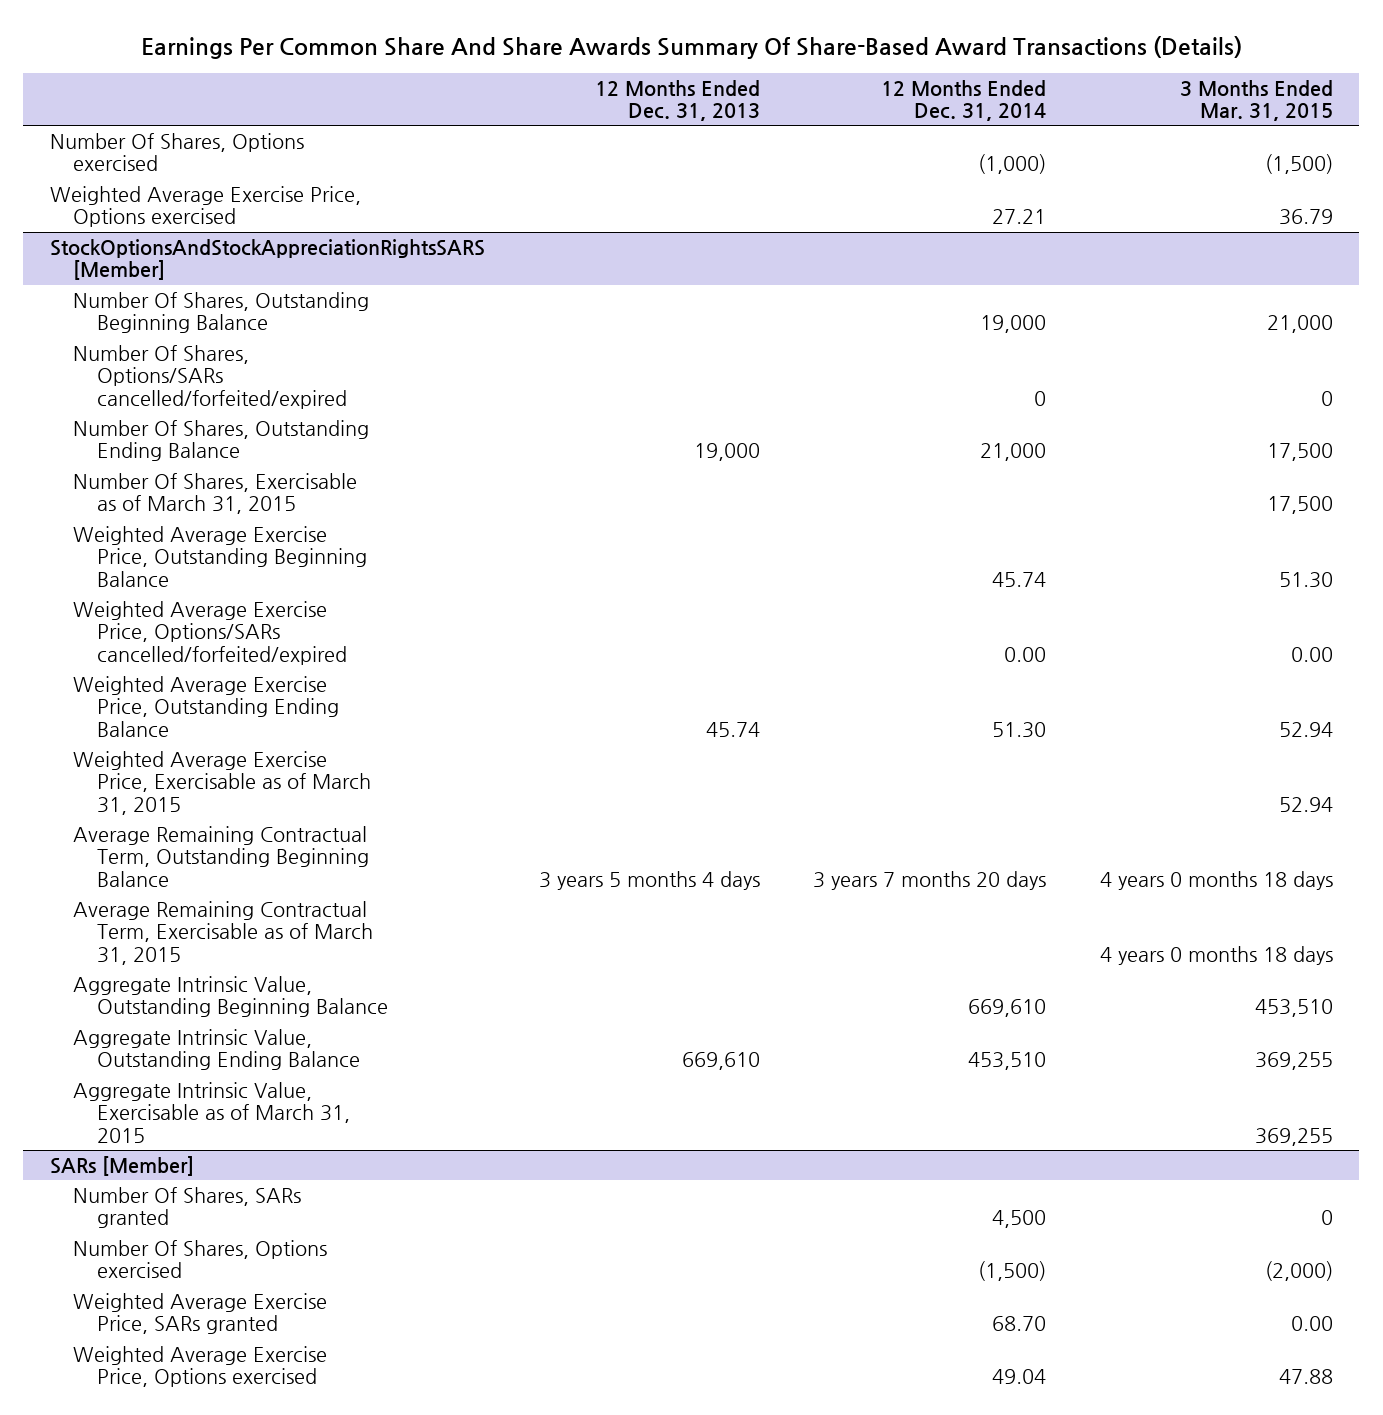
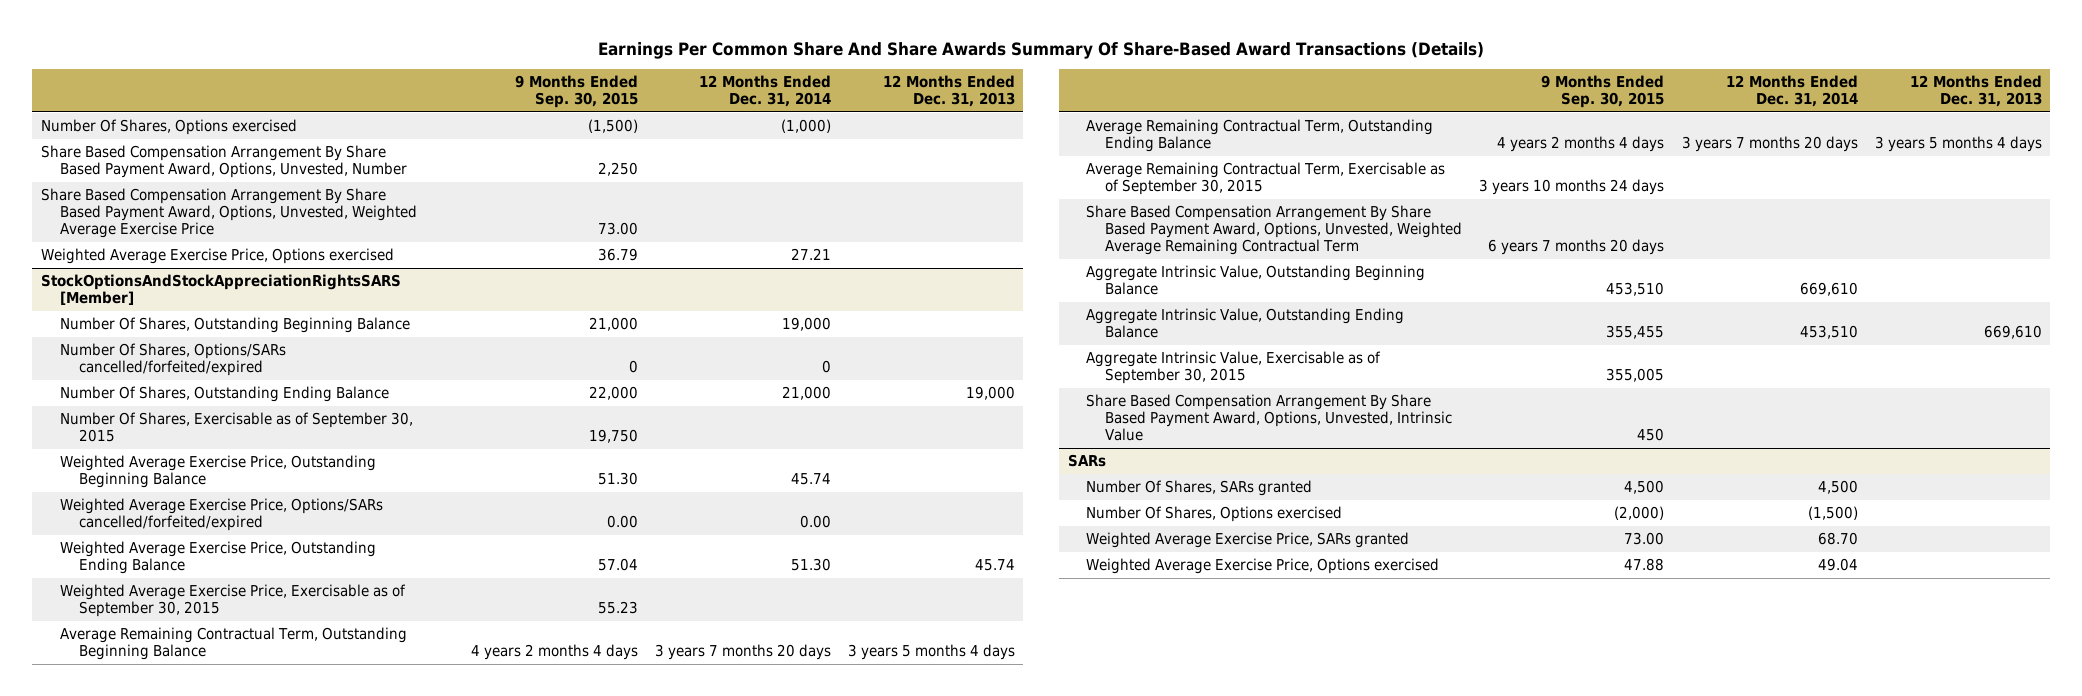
[1179,79,1333,122] 3 Months Ended Mar. 31, 2015 -> none
none -> [514,75,638,109] 9 Months Ended Sep. 30, 2015
none -> [40,145,407,179] Share Based Compensation Arrangement By Share Based Payment Award, Options, Unvested, Number
none -> [40,188,417,239] Share Based Compensation Arrangement By Share Based Payment Award, Options, Unvested, Weighted Average Exercise Price
[73,472,358,515] Number Of Shares, Exercisable as of March 31, 2015 -> [59,412,413,443] Number Of Shares, Exercisable as of September 30, 2015
[73,750,371,816] Weighted Average Exercise Price, Exercisable as of March 31, 2015 -> [59,584,406,618] Weighted Average Exercise Price, Exercisable as of September 30, 2015
none -> [1086,119,1434,153] Average Remaining Contractual Term, Outstanding Ending Balance
[73,900,373,966] Average Remaining Contractual Term, Exercisable as of March 31, 2015 -> [1086,162,1446,196] Average Remaining Contractual Term, Exercisable as of September 30, 2015
none -> [1086,205,1463,256] Share Based Compensation Arrangement By Share Based Payment Award, Options, Unvested, Weighted Average Remaining Contractual Term
[73,1081,350,1144] Aggregate Intrinsic Value, Exercisable as of March 31, 2015 -> [1086,351,1382,385] Aggregate Intrinsic Value, Exercisable as of September 30, 2015
none -> [1086,394,1453,442] Share Based Compensation Arrangement By Share Based Payment Award, Options, Unvested, Intrinsic Value
[50,1155,195,1176] SARs [Member] -> [1067,454,1106,468] SARs

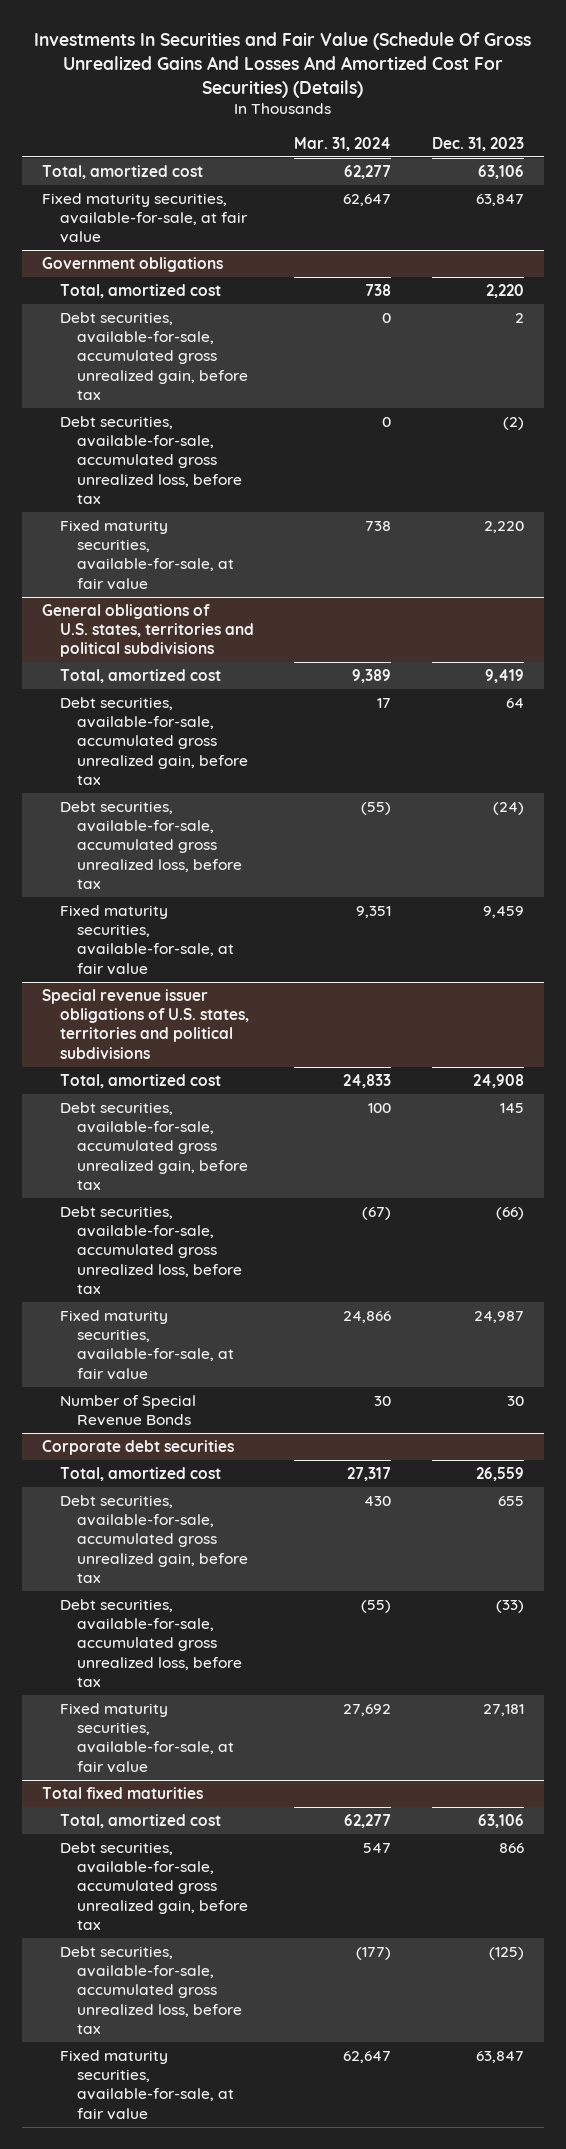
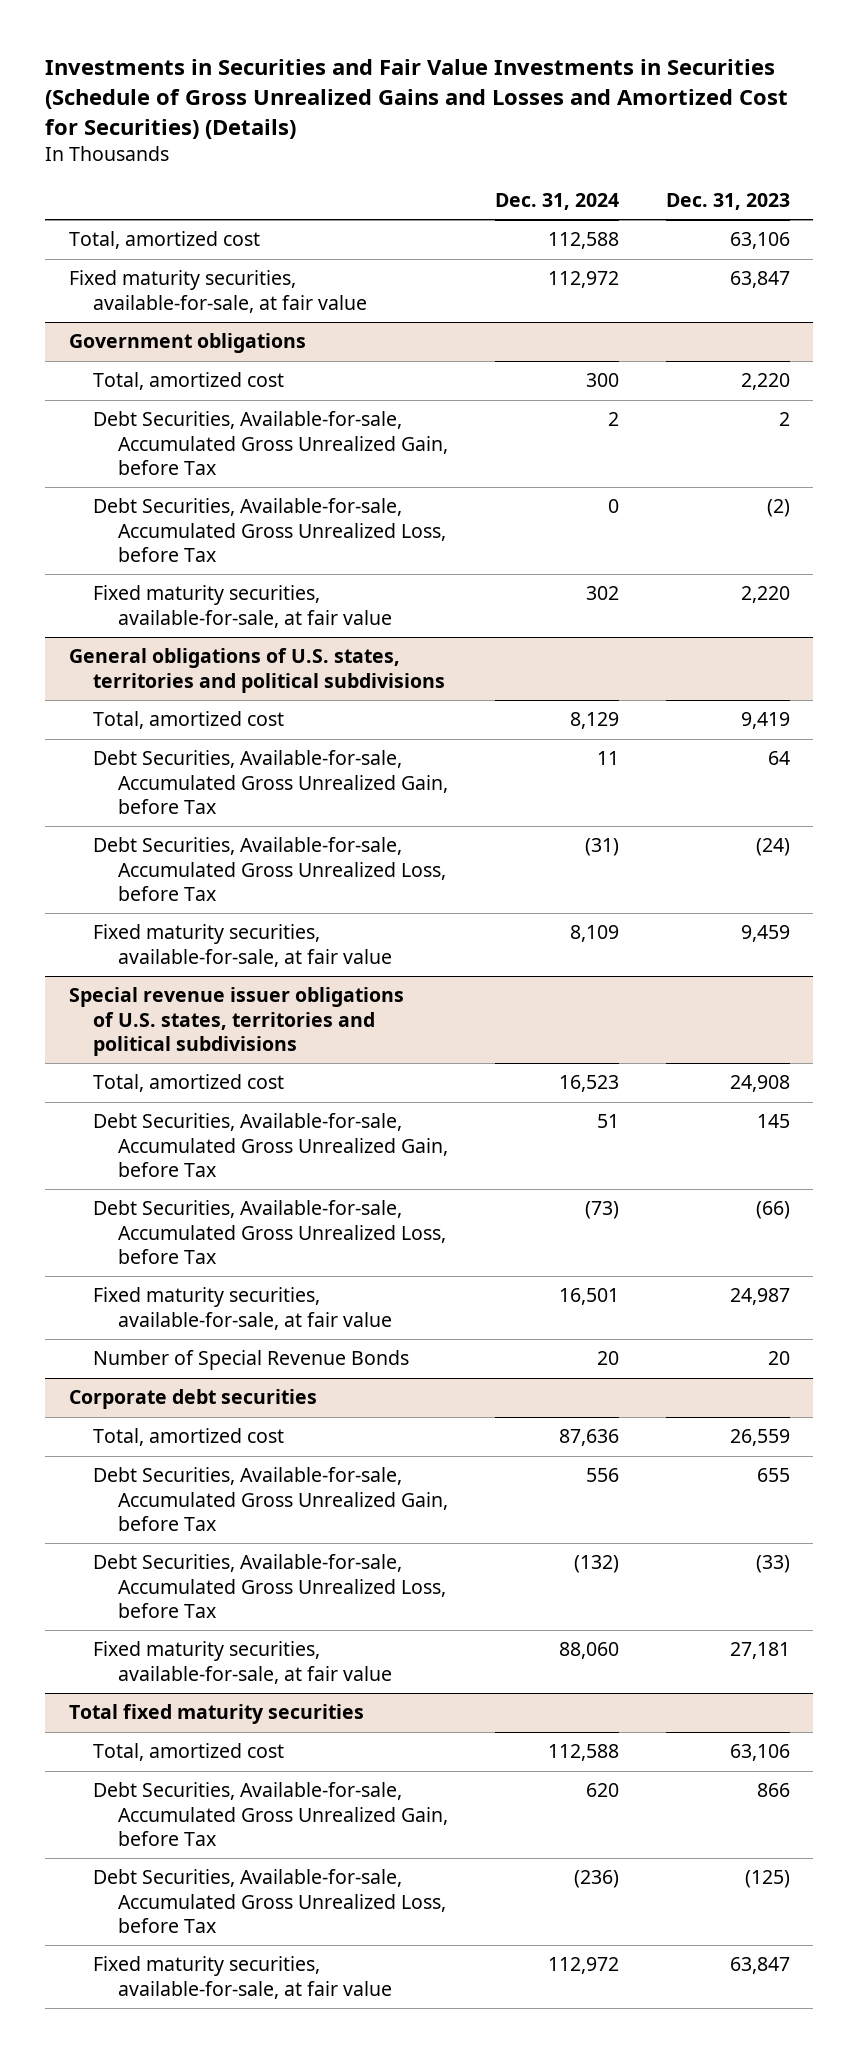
[33,31,531,98] Investments In Securities and Fair Value (Schedule Of Gross Unrealized Gains And Losses And Amortized Cost For Securities) (Details) -> [45,59,789,140] Investments in Securities and Fair Value Investments in Securities (Schedule of Gross Unrealized Gains and Losses and Amortized Cost for Securities) (Details)
[294,136,392,151] Mar. 31, 2024 -> none
none -> [494,192,619,210] Dec. 31, 2024
[59,311,248,400] Debt securities, available-for-sale, accumulated gross unrealized gain, before tax -> [93,411,448,476] Debt Securities, Available-for-sale, Accumulated Gross Unrealized Gain, before Tax
[59,415,242,504] Debt securities, available-for-sale, accumulated gross unrealized loss, before tax -> [93,498,446,563] Debt Securities, Available-for-sale, Accumulated Gross Unrealized Loss, before Tax
[59,696,248,785] Debt securities, available-for-sale, accumulated gross unrealized gain, before tax -> [93,750,448,815] Debt Securities, Available-for-sale, Accumulated Gross Unrealized Gain, before Tax
[59,800,242,889] Debt securities, available-for-sale, accumulated gross unrealized loss, before tax -> [93,837,446,902] Debt Securities, Available-for-sale, Accumulated Gross Unrealized Loss, before Tax
[59,1101,248,1190] Debt securities, available-for-sale, accumulated gross unrealized gain, before tax -> [93,1113,448,1178] Debt Securities, Available-for-sale, Accumulated Gross Unrealized Gain, before Tax
[59,1205,242,1294] Debt securities, available-for-sale, accumulated gross unrealized loss, before tax -> [93,1200,446,1265] Debt Securities, Available-for-sale, Accumulated Gross Unrealized Loss, before Tax
[506,1395,524,1406] 30 -> [767,1351,790,1366] 20
[59,1494,248,1583] Debt securities, available-for-sale, accumulated gross unrealized gain, before tax -> [93,1467,448,1532] Debt Securities, Available-for-sale, Accumulated Gross Unrealized Gain, before Tax
[59,1598,242,1687] Debt securities, available-for-sale, accumulated gross unrealized loss, before tax -> [93,1554,446,1619] Debt Securities, Available-for-sale, Accumulated Gross Unrealized Loss, before Tax
[42,1786,204,1799] Total fixed maturities -> [68,1704,364,1725] Total fixed maturity securities
[59,1841,248,1930] Debt securities, available-for-sale, accumulated gross unrealized gain, before tax -> [93,1782,448,1847] Debt Securities, Available-for-sale, Accumulated Gross Unrealized Gain, before Tax
[59,1945,242,2034] Debt securities, available-for-sale, accumulated gross unrealized loss, before tax -> [93,1869,446,1934] Debt Securities, Available-for-sale, Accumulated Gross Unrealized Loss, before Tax

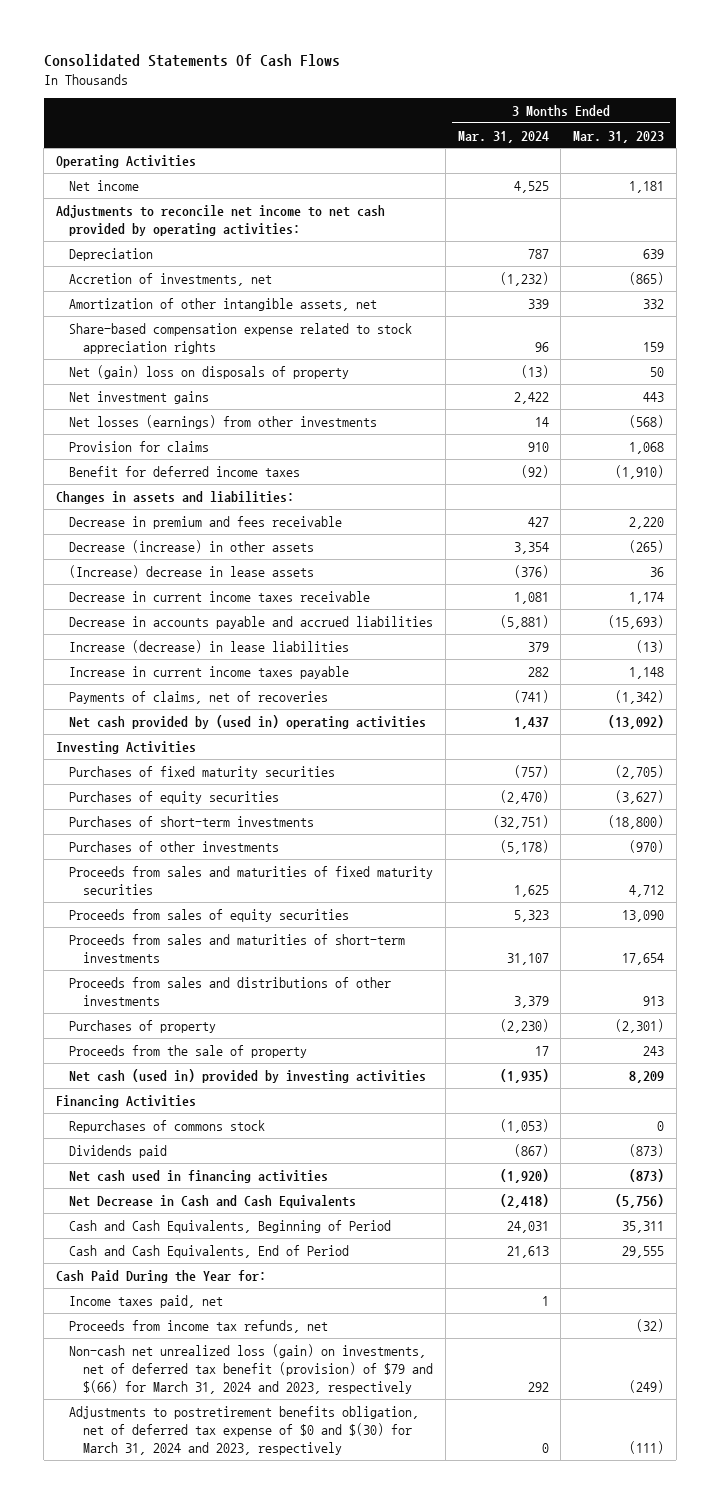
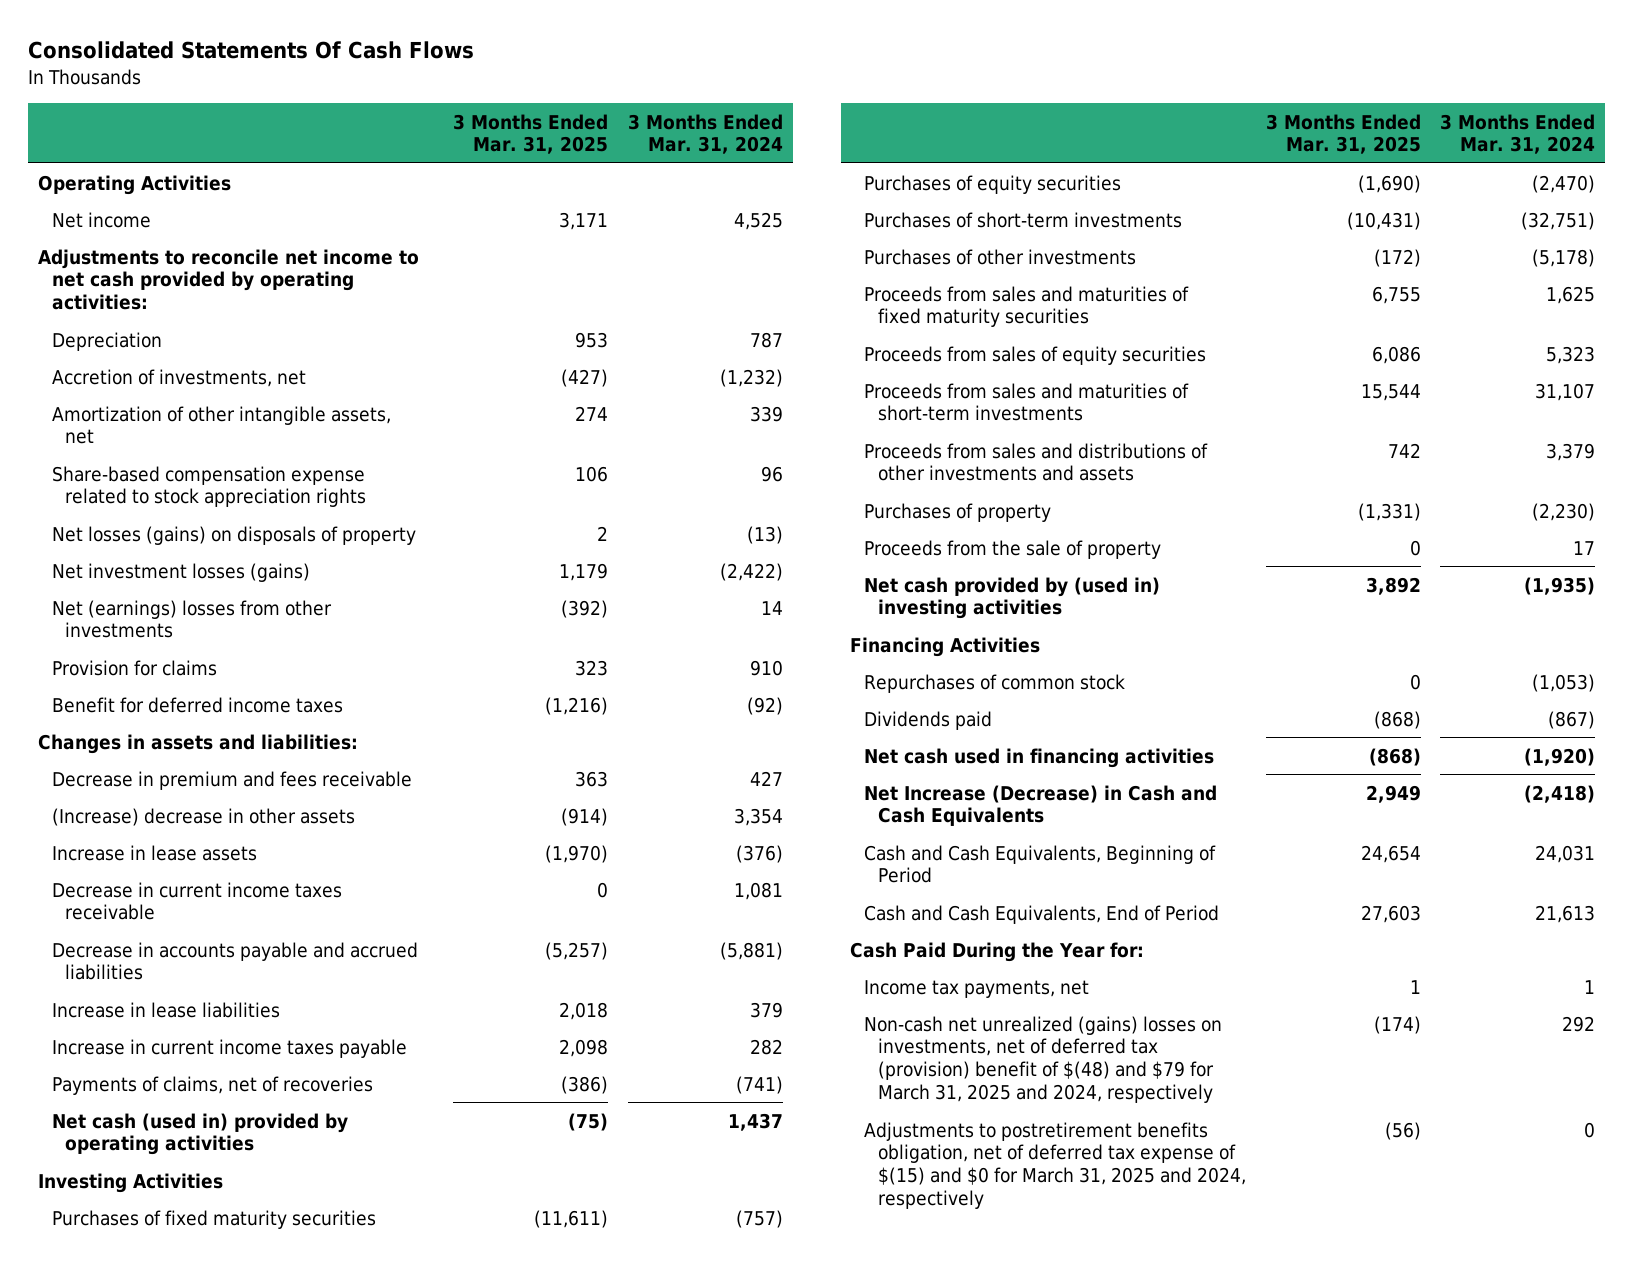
[572,130,664,143] Mar. 31, 2023 -> none
none -> [453,113,609,155] 3 Months Ended Mar. 31, 2025
[69,364,350,379] Net (gain) loss on disposals of property -> [51,525,416,545] Net losses (gains) on disposals of property
[69,390,210,404] Net investment gains -> [51,562,310,582] Net investment losses (gains)
[513,391,549,404] 2,422 -> [719,562,783,581] (2,422)
[69,414,378,429] Net losses (earnings) from other investments -> [51,599,332,639] Net (earnings) losses from other investments
[69,539,315,553] Decrease (increase) in other assets -> [51,807,355,826] (Increase) decrease in other assets
[69,564,315,578] (Increase) decrease in lease assets -> [51,844,257,861] Increase in lease assets
[69,639,350,653] Increase (decrease) in lease liabilities -> [51,1001,280,1018] Increase in lease liabilities
[69,714,427,729] Net cash provided by (used in) operating activities -> [51,1112,348,1156] Net cash (used in) provided by operating activities
[69,976,392,1006] Proceeds from sales and distributions of other investments -> [864,442,1209,482] Proceeds from sales and distributions of other investments and assets
[69,1068,427,1083] Net cash (used in) provided by investing activities -> [864,576,1161,620] Net cash provided by (used in) investing activities
[69,1119,266,1133] Repurchases of commons stock -> [864,673,1126,693] Repurchases of common stock
[69,1194,357,1208] Net Decrease in Cash and Cash Equivalents -> [864,784,1218,827] Net Increase (Decrease) in Cash and Cash Equivalents
[69,1319,329,1333] Proceeds from income tax refunds, net -> none
[69,1294,224,1308] Income taxes paid, net -> [864,979,1090,998] Income tax payments, net
[69,1343,433,1394] Non-cash net unrealized loss (gain) on investments, net of deferred tax benefit (provision) of $79 and $(66) for March 31, 2024 and 2023, respectively -> [864,1015,1223,1103] Non-cash net unrealized (gains) losses on investments, net of deferred tax (provision) benefit of $(48) and $79 for March 31, 2025 and 2024, respectively
[69,1405,420,1455] Adjustments to postretirement benefits obligation, net of deferred tax expense of $0 and $(30) for March 31, 2024 and 2023, respectively -> [864,1121,1246,1209] Adjustments to postretirement benefits obligation, net of deferred tax expense of $(15) and $0 for March 31, 2025 and 2024, respectively

